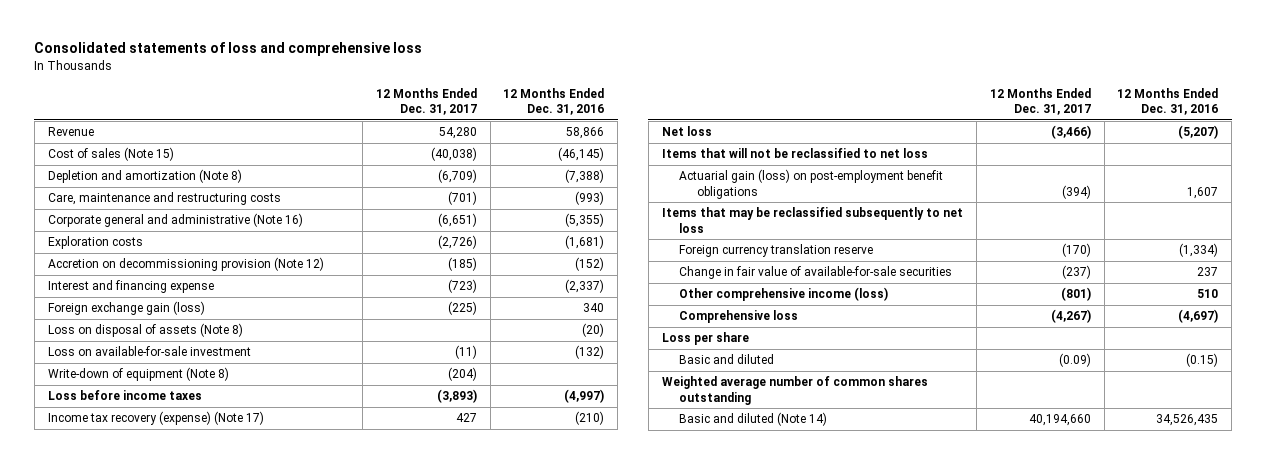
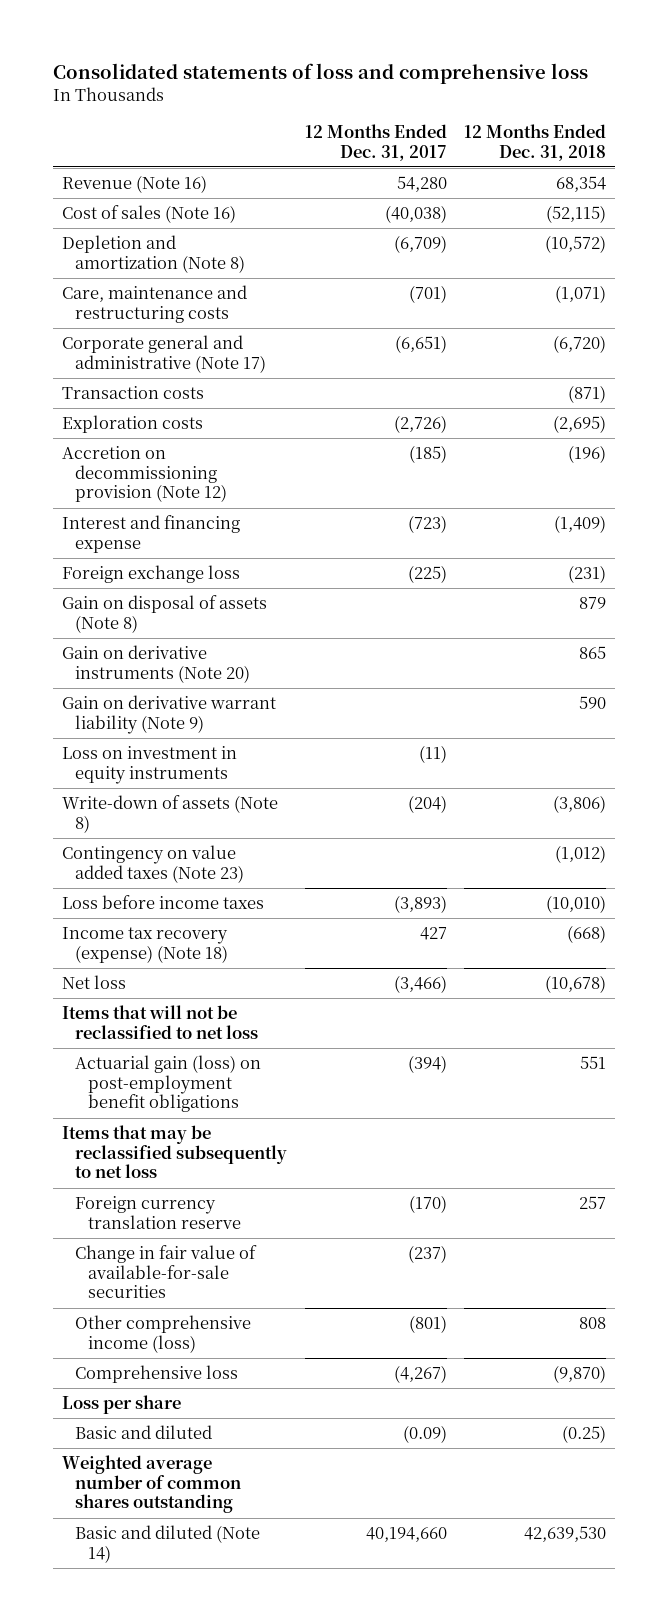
[503,87,605,115] 12 Months Ended Dec. 31, 2016 -> none
none -> [464,123,607,161] 12 Months Ended Dec. 31, 2018
[47,127,94,137] Revenue -> [62,174,208,193] Revenue (Note 16)
[47,147,174,162] Cost of sales (Note 15) -> [62,204,237,223] Cost of sales (Note 16)
[47,213,303,228] Corporate general and administrative (Note 16) -> [62,334,266,373] Corporate general and administrative (Note 17)
none -> [62,385,205,399] Transaction costs
[47,301,205,316] Foreign exchange gain (loss) -> [62,564,241,583] Foreign exchange loss
[47,323,243,338] Loss on disposal of assets (Note 8) -> [62,594,268,633] Gain on disposal of assets (Note 8)
none -> [62,644,250,683] Gain on derivative instruments (Note 20)
none -> [62,694,277,734] Gain on derivative warrant liability (Note 9)
[47,346,251,357] Loss on available-for-sale investment -> [62,745,238,784] Loss on investment in equity instruments
[47,367,229,382] Write-down of equipment (Note 8) -> [62,794,279,833] Write-down of assets (Note 8)
none -> [62,844,244,883] Contingency on value added taxes (Note 23)
[47,411,264,426] Income tax recovery (expense) (Note 17) -> [62,926,229,963] Income tax recovery (expense) (Note 18)

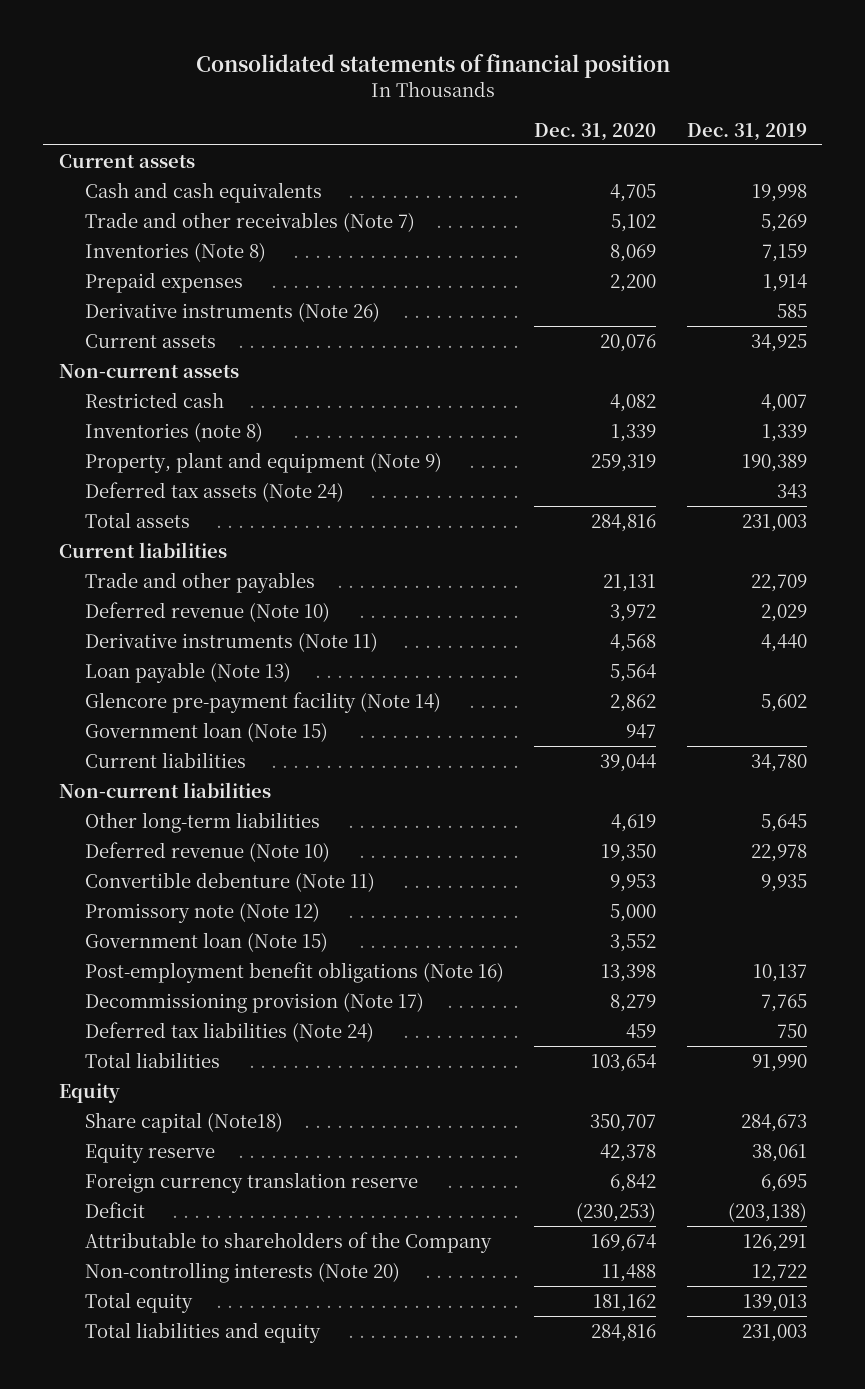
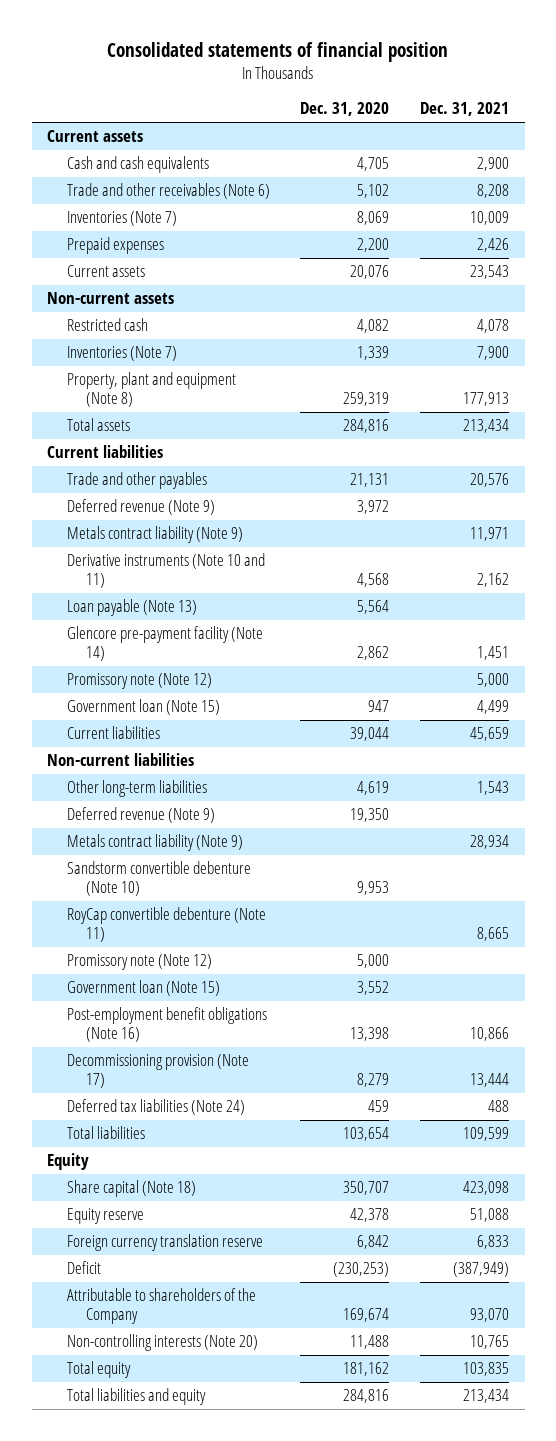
[686,122,807,141] Dec. 31, 2019 -> none
none -> [420,102,510,117] Dec. 31, 2021
[85,211,416,232] Trade and other receivables (Note 7) -> [66,183,270,200] Trade and other receivables (Note 6)
[85,241,267,262] Inventories (Note 8) -> [66,211,177,227] Inventories (Note 7)
[85,301,381,322] Derivative instruments (Note 26) -> none
[85,481,345,502] Deferred tax assets (Note 24) -> none
[85,421,264,442] Inventories (note 8) -> [66,346,177,362] Inventories (Note 7)
[85,451,443,473] Property, plant and equipment (Note 9) -> [66,372,236,408] Property, plant and equipment (Note 8)
[85,601,331,622] Deferred revenue (Note 10) -> [66,499,215,516] Deferred revenue (Note 9)
none -> [66,526,243,544] Metals contract liability (Note 9)
[85,631,379,652] Derivative instruments (Note 11) -> [66,553,265,589] Derivative instruments (Note 10 and 11)
none -> [66,673,212,690] Promissory note (Note 12)
[85,841,331,862] Deferred revenue (Note 10) -> [66,807,215,824] Deferred revenue (Note 9)
none -> [66,834,243,852] Metals contract liability (Note 9)
[85,871,376,892] Convertible debenture (Note 11) -> [66,861,251,897] Sandstorm convertible debenture (Note 10)
none -> [66,907,266,943] RoyCap convertible debenture (Note 11)
[85,1111,284,1133] Share capital (Note18) -> [66,1180,196,1198] Share capital (Note 18)

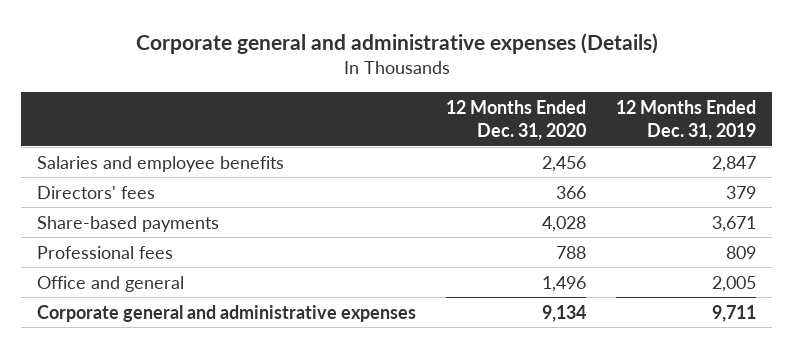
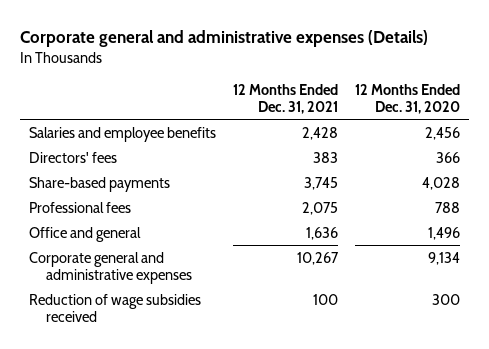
[616,99,757,141] 12 Months Ended Dec. 31, 2019 -> none
none -> [233,83,339,114] 12 Months Ended Dec. 31, 2021
none -> [28,293,201,322] Reduction of wage subsidies received

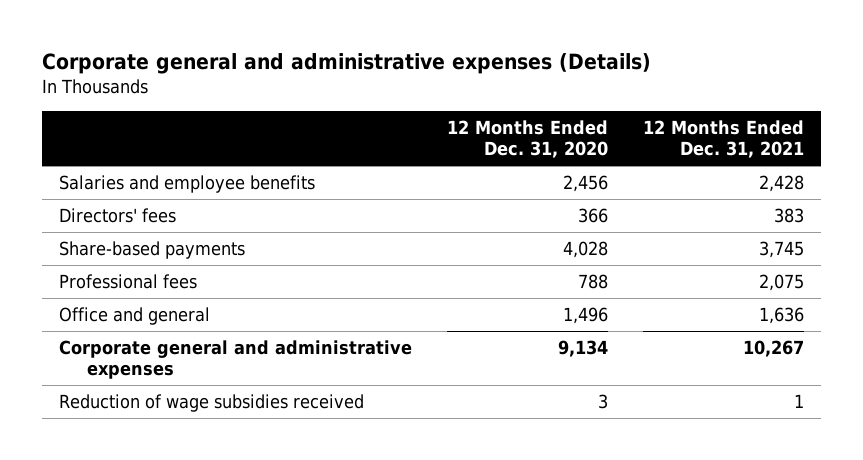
[313,293,339,305] 100 -> [793,393,804,408] 1
[432,293,461,305] 300 -> [598,393,609,409] 3

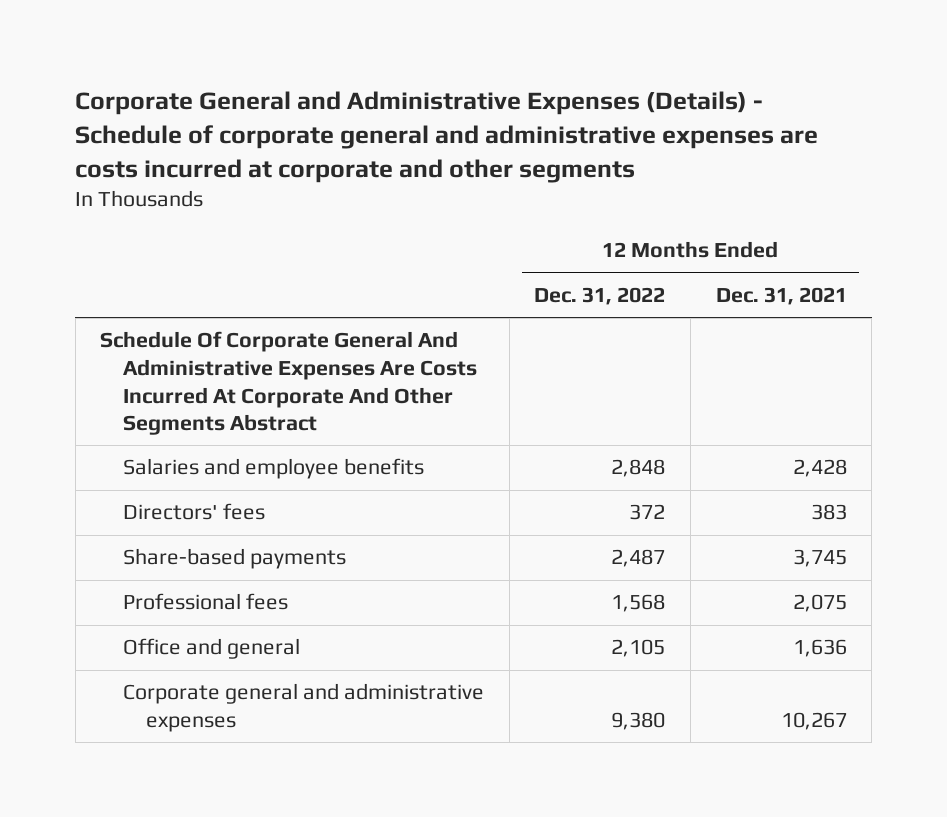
[41,53,651,75] Corporate general and administrative expenses (Details) -> [75,91,819,183] Corporate General and Administrative Expenses (Details) - Schedule of corporate general and administrative expenses are costs incurred at corporate and other segments
[447,120,609,159] 12 Months Ended Dec. 31, 2020 -> none
none -> [534,286,666,305] Dec. 31, 2022
none -> [100,331,478,436] Schedule Of Corporate General And Administrative Expenses Are Costs Incurred At Corporate And Other Segments Abstract
[59,393,365,412] Reduction of wage subsidies received -> none

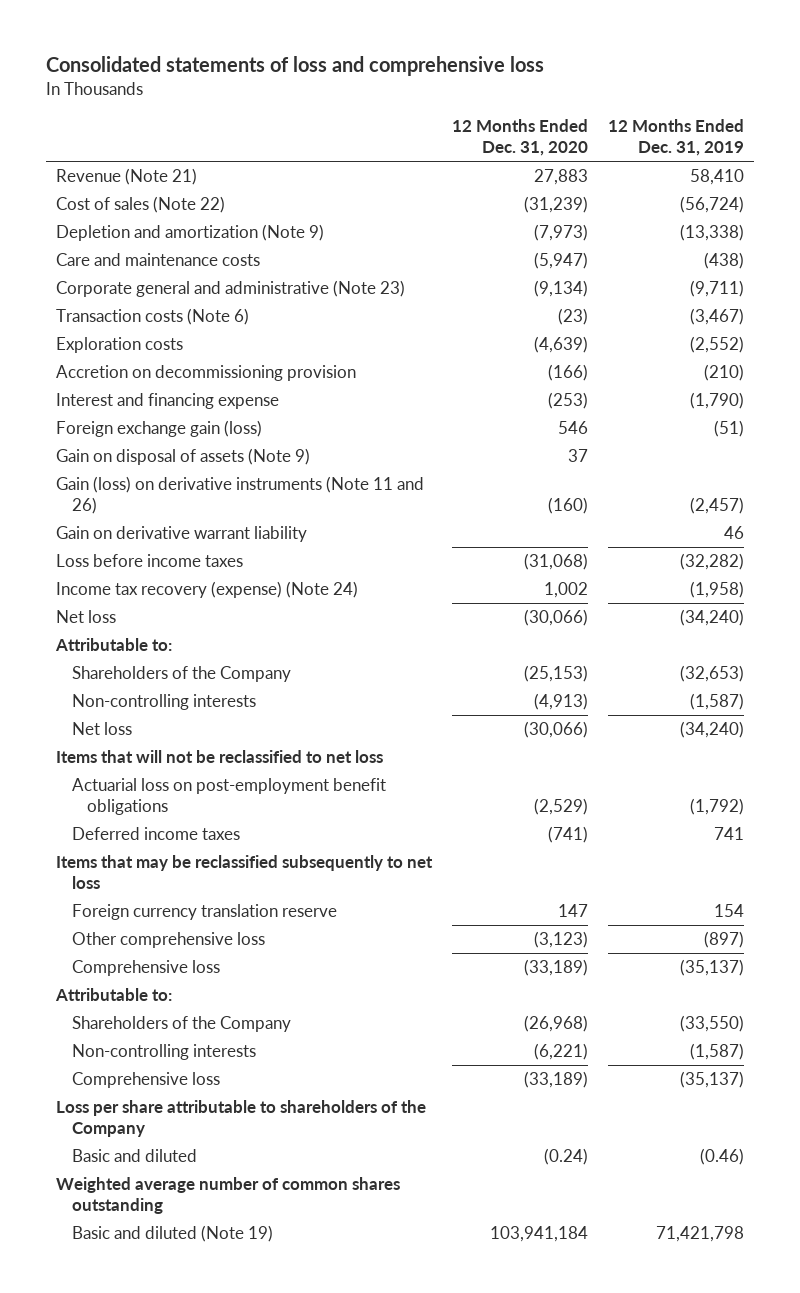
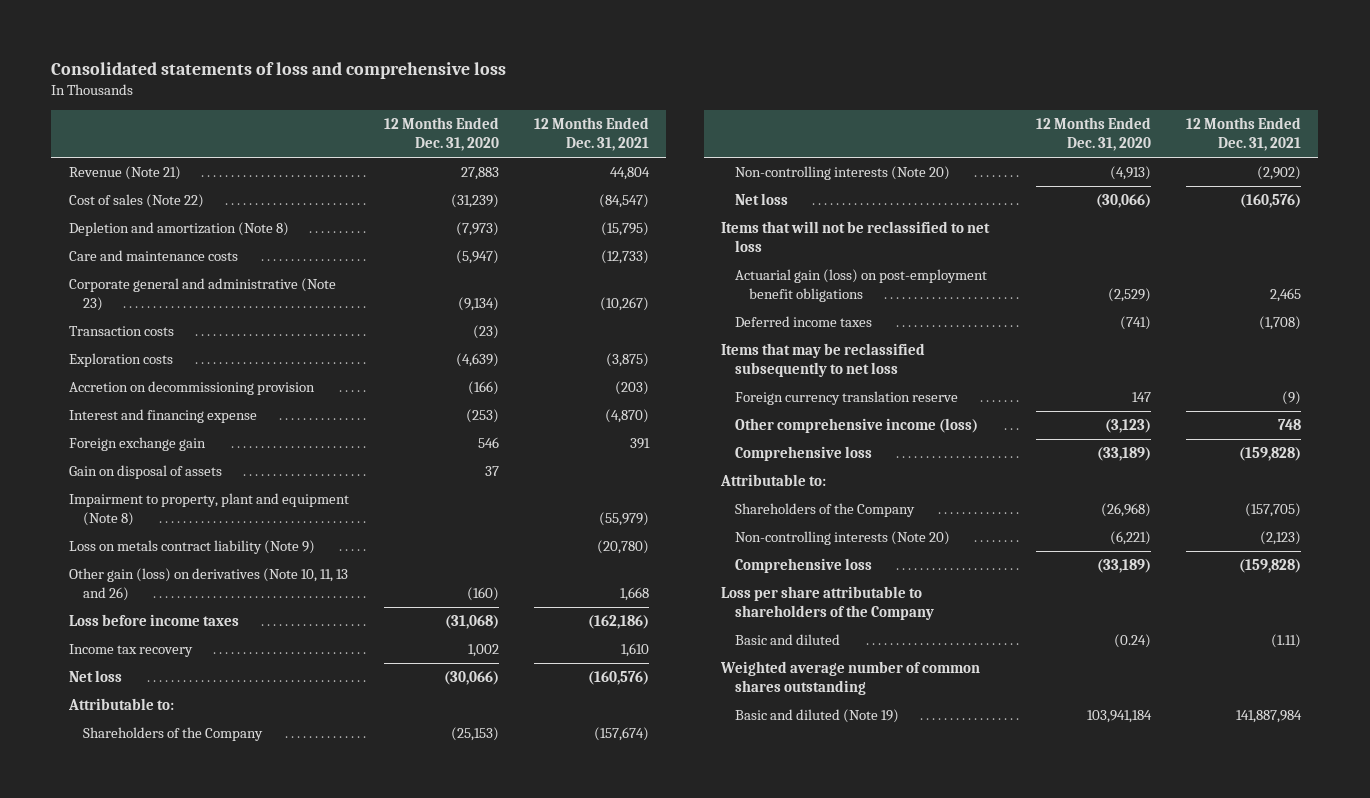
[608,119,745,156] 12 Months Ended Dec. 31, 2019 -> none
none -> [533,117,649,152] 12 Months Ended Dec. 31, 2021
[55,224,324,242] Depletion and amortization (Note 9) -> [68,222,289,237] Depletion and amortization (Note 8)
[55,308,249,326] Transaction costs (Note 6) -> [68,326,174,337] Transaction costs
[55,526,307,543] Gain on derivative warrant liability -> none
[55,420,262,438] Foreign exchange gain (loss) -> [68,437,206,452] Foreign exchange gain
[55,448,310,466] Gain on disposal of assets (Note 9) -> [68,465,222,480] Gain on disposal of assets
none -> [68,493,349,526] Impairment to property, plant and equipment (Note 8)
none -> [68,540,315,555] Loss on metals contract liability (Note 9)
[55,476,424,515] Gain (loss) on derivative instruments (Note 11 and 26) -> [68,568,348,601] Other gain (loss) on derivatives (Note 10, 11, 13 and 26)
[55,581,358,599] Income tax recovery (expense) (Note 24) -> [68,644,193,658] Income tax recovery
[71,694,256,711] Non-controlling interests -> [734,166,950,181] Non-controlling interests (Note 20)
[71,778,386,816] Actuarial loss on post-employment benefit obligations -> [734,269,987,302] Actuarial gain (loss) on post-employment benefit obligations
[71,932,265,949] Other comprehensive loss -> [734,418,978,434] Other comprehensive income (loss)
[71,1044,256,1061] Non-controlling interests -> [734,531,950,546] Non-controlling interests (Note 20)

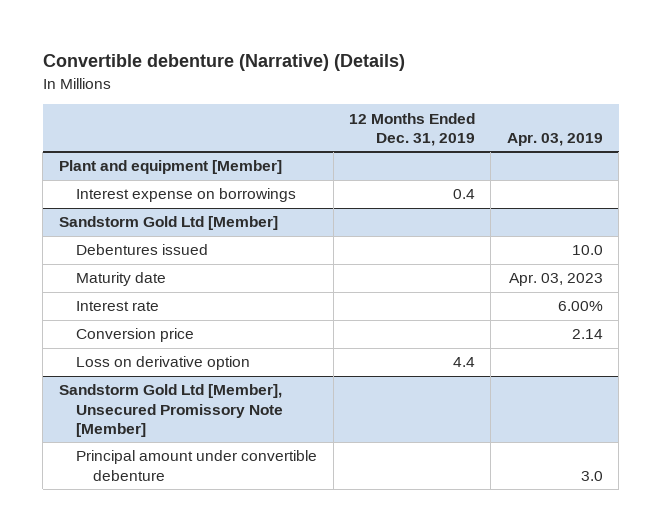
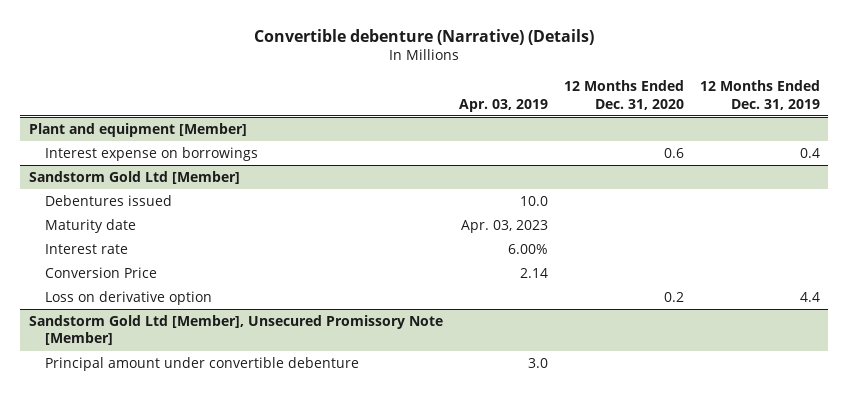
none -> [563,80,684,110] 12 Months Ended Dec. 31, 2020
[76,328,195,343] Conversion price -> [45,266,158,278] Conversion Price

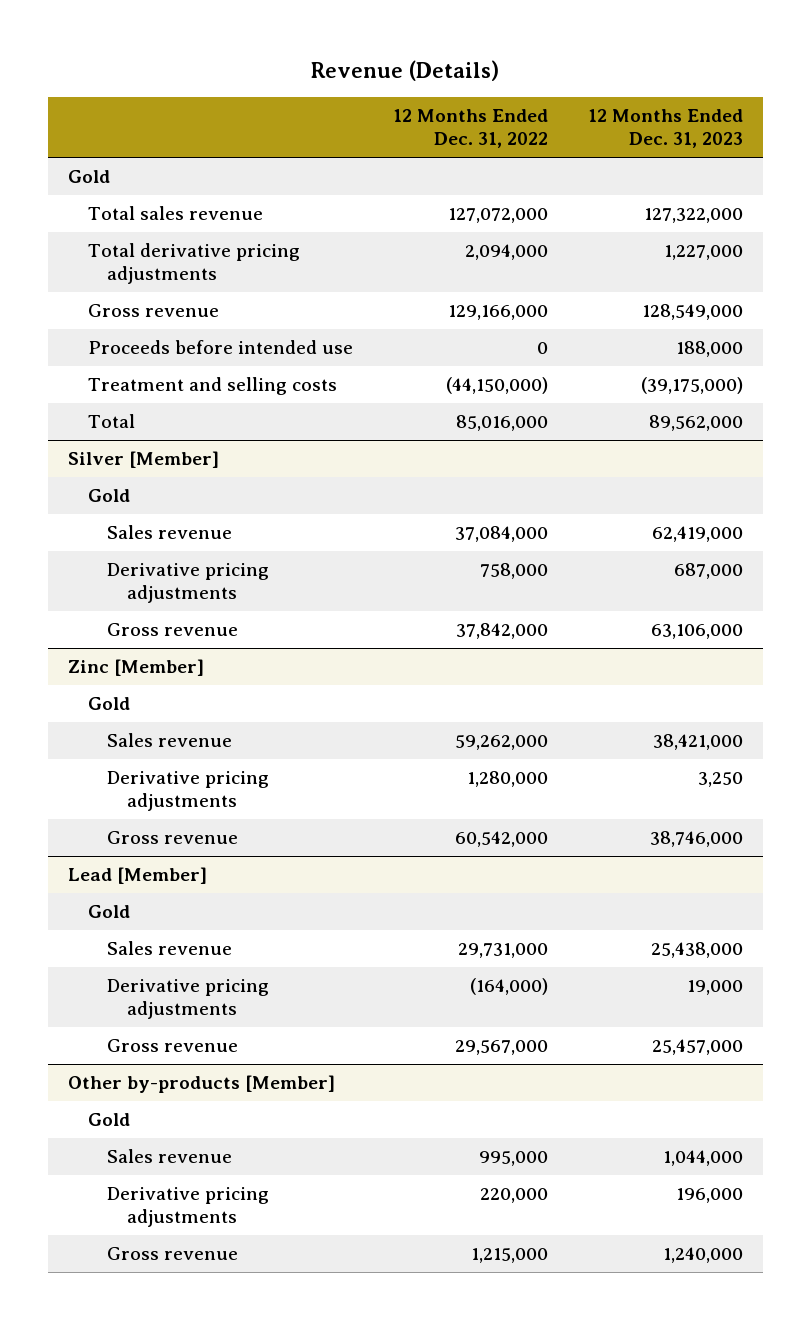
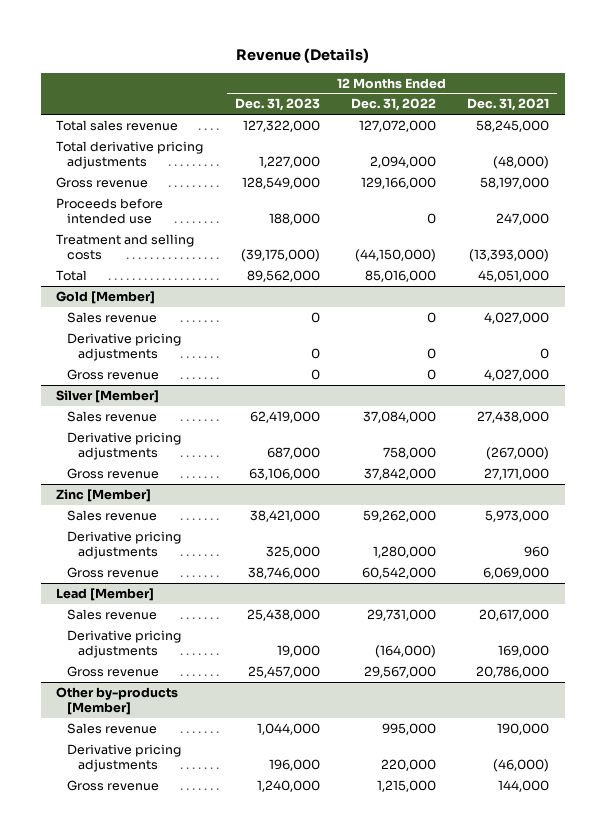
none -> [467,98,550,112] Dec. 31, 2021
[68,170,111,184] Gold -> none
none -> [56,290,156,304] Gold [Member]
none -> [67,311,158,323] Sales revenue
none -> [67,332,182,362] Derivative pricing adjustments
none -> [67,368,160,380] Gross revenue
[87,489,130,503] Gold -> none
[87,697,130,711] Gold -> none
[697,772,743,788] 3,250 -> [265,546,320,559] 325,000
[87,905,130,919] Gold -> none
[87,1113,130,1127] Gold -> none

